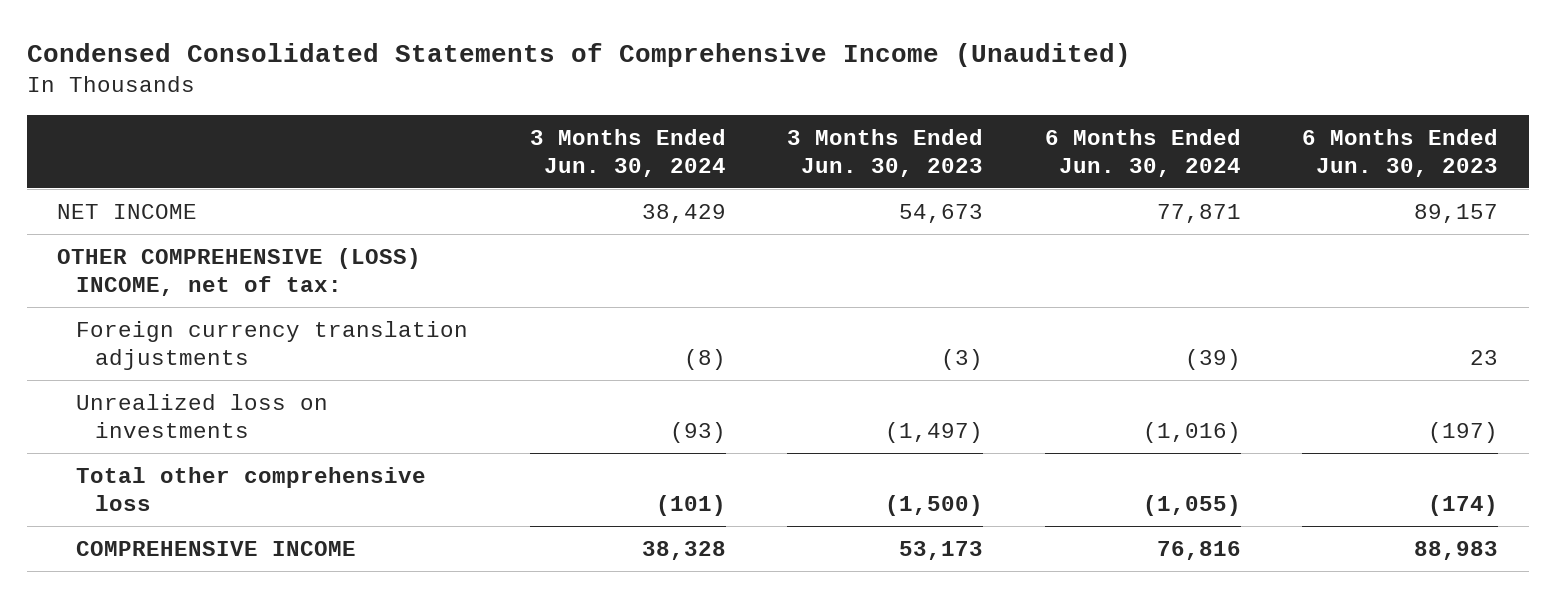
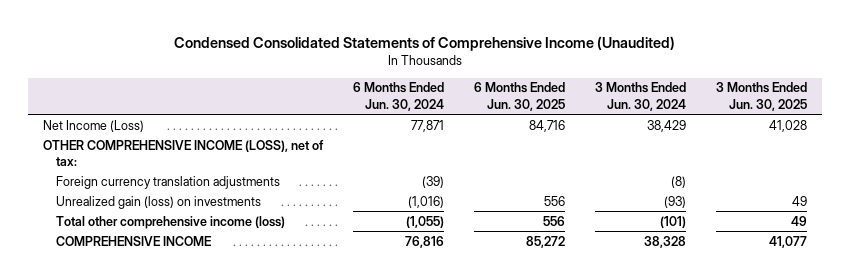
[787,128,984,177] 3 Months Ended Jun. 30, 2023 -> none
[1301,128,1498,177] 6 Months Ended Jun. 30, 2023 -> none
none -> [474,82,566,111] 6 Months Ended Jun. 30, 2025
none -> [716,82,808,111] 3 Months Ended Jun. 30, 2025
[57,203,198,219] NET INCOME -> [43,119,145,132] Net Income (Loss)
[57,247,422,296] OTHER COMPREHENSIVE (LOSS) INCOME, net of tax: -> [43,139,325,167] OTHER COMPREHENSIVE INCOME (LOSS), net of tax:
[76,393,329,438] Unrealized loss on investments -> [56,195,262,209] Unrealized gain (loss) on investments
[76,466,427,511] Total other comprehensive loss -> [56,215,286,229] Total other comprehensive income (loss)

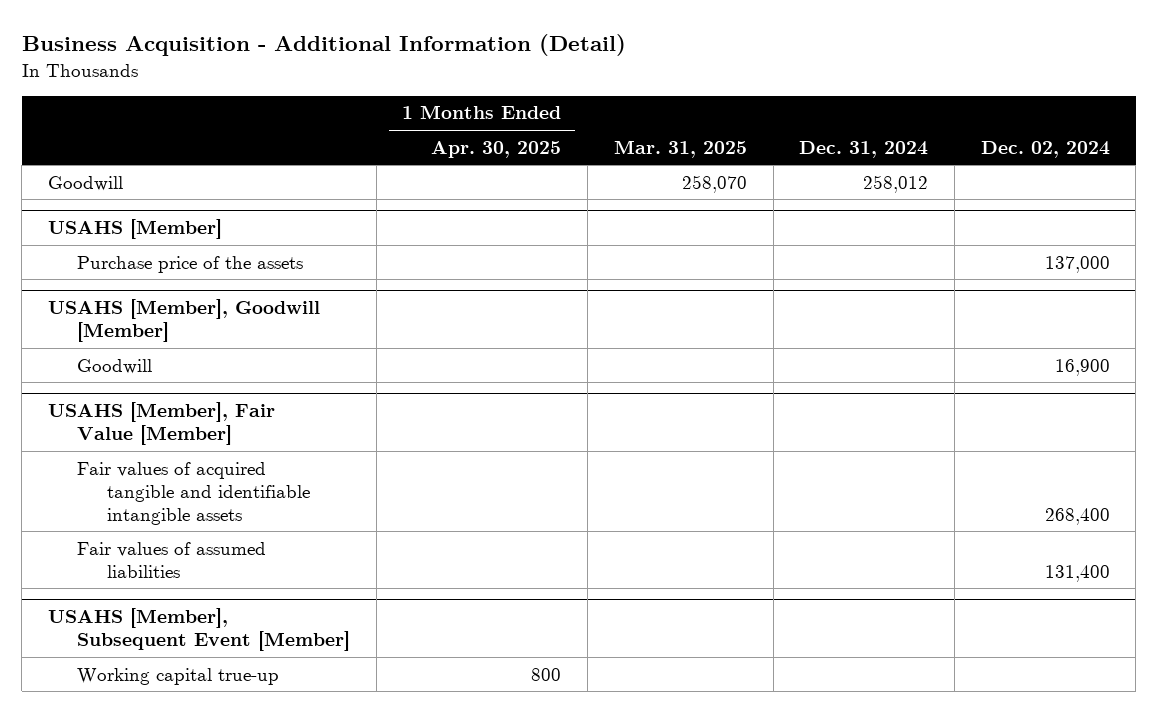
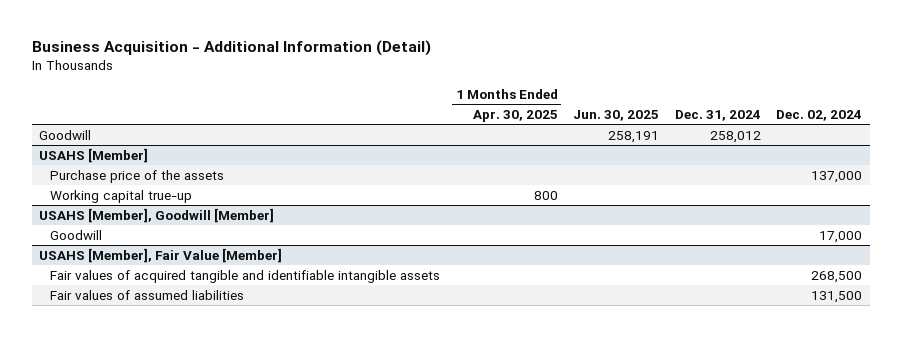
[613,139,747,158] Mar. 31, 2025 -> none
none -> [573,110,660,122] Jun. 30, 2025
none -> [49,189,192,203] Working capital true-up
[1054,358,1110,376] 16,900 -> [819,230,863,243] 17,000
[47,608,351,652] USAHS [Member], Subsequent Event [Member] -> none
[77,667,280,685] Working capital true-up -> none
[1044,507,1110,525] 268,400 -> [811,270,863,283] 268,500
[1044,564,1110,582] 131,400 -> [811,290,863,303] 131,500

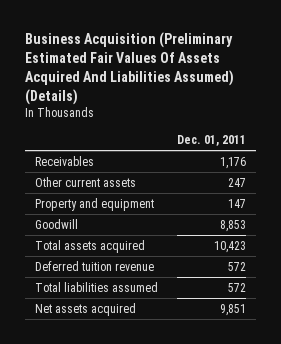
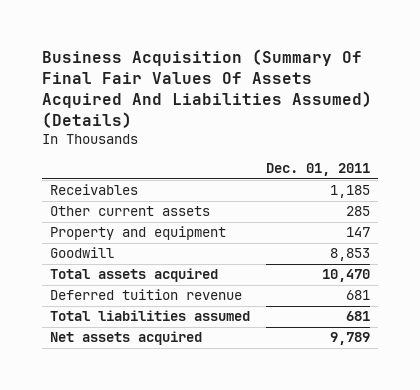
[25,32,235,105] Business Acquisition (Preliminary Estimated Fair Values Of Assets Acquired And Liabilities Assumed) (Details) -> [42,49,373,129] Business Acquisition (Summary Of Final Fair Values Of Assets Acquired And Liabilities Assumed) (Details)
[219,156,246,169] 1,176 -> [329,185,370,199] 1,185
[227,177,246,187] 247 -> [345,206,370,217] 285
[213,240,246,253] 10,423 -> [321,269,370,283] 10,470
[227,261,246,271] 572 -> [345,290,370,301] 681
[227,282,246,292] 572 -> [345,311,370,322] 681
[219,303,246,316] 9,851 -> [329,332,370,346] 9,789

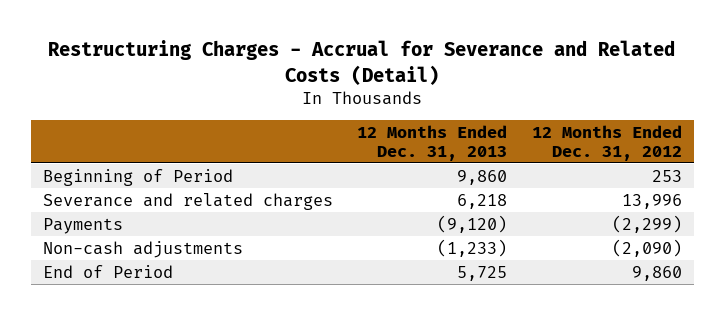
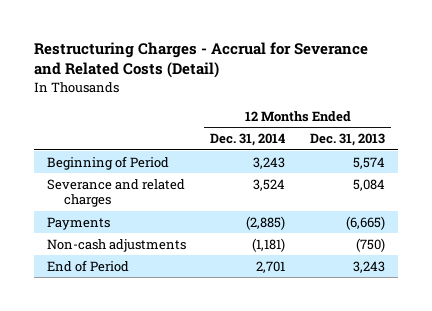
[531,124,682,161] 12 Months Ended Dec. 31, 2012 -> none
none -> [210,133,286,147] Dec. 31, 2014
[457,169,508,185] 9,860 -> [353,156,386,169] 5,574
[457,193,508,209] 6,218 -> [353,178,386,191] 5,084
[437,214,508,233] (9,120) -> [346,215,386,230] (6,665)
[437,238,508,257] (1,233) -> [356,237,386,252] (750)
[457,265,508,281] 5,725 -> [353,260,386,273] 3,243

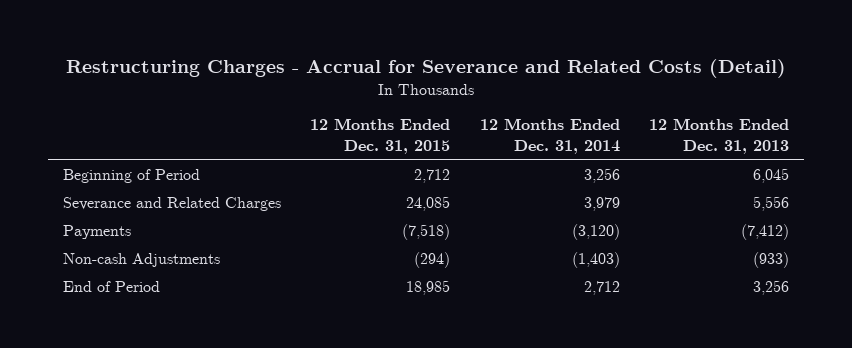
none -> [310,118,451,154] 12 Months Ended Dec. 31, 2015
[253,156,286,169] 3,243 -> [583,167,620,183] 3,256
[353,156,386,169] 5,574 -> [753,167,790,183] 6,045
[46,178,185,208] Severance and related charges -> [62,196,281,211] Severance and Related Charges
[253,178,286,191] 3,524 -> [583,196,620,211] 3,979
[353,178,386,191] 5,084 -> [753,195,790,211] 5,556
[246,215,286,230] (2,885) -> [571,223,620,240] (3,120)
[346,215,386,230] (6,665) -> [741,223,790,240] (7,412)
[46,238,186,252] Non-cash adjustments -> [62,252,220,267] Non-cash Adjustments
[252,237,286,252] (1,181) -> [571,251,620,268] (1,403)
[356,237,386,252] (750) -> [753,251,790,268] (933)
[256,260,286,273] 2,701 -> [583,280,620,295] 2,712
[353,260,386,273] 3,243 -> [753,279,790,295] 3,256

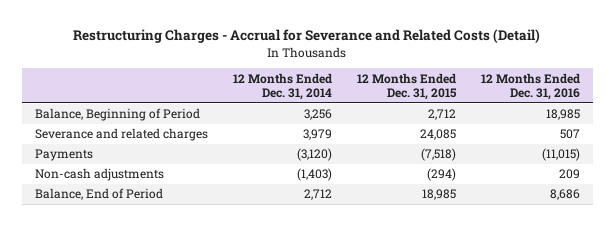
[649,118,790,154] 12 Months Ended Dec. 31, 2013 -> none
none -> [481,72,581,100] 12 Months Ended Dec. 31, 2016
[62,168,200,183] Beginning of Period -> [34,108,200,122] Balance, Beginning of Period
[62,196,281,211] Severance and Related Charges -> [34,128,208,142] Severance and related charges
[62,252,220,267] Non-cash Adjustments -> [34,168,164,182] Non-cash adjustments
[62,280,160,292] End of Period -> [34,188,163,201] Balance, End of Period

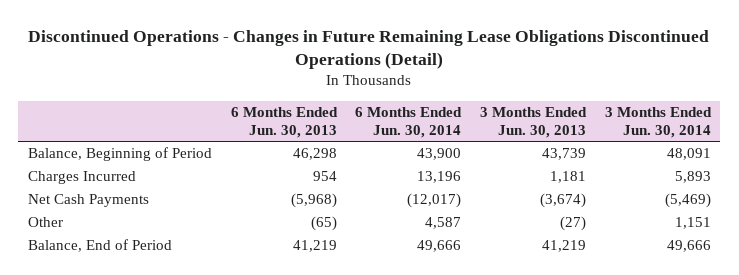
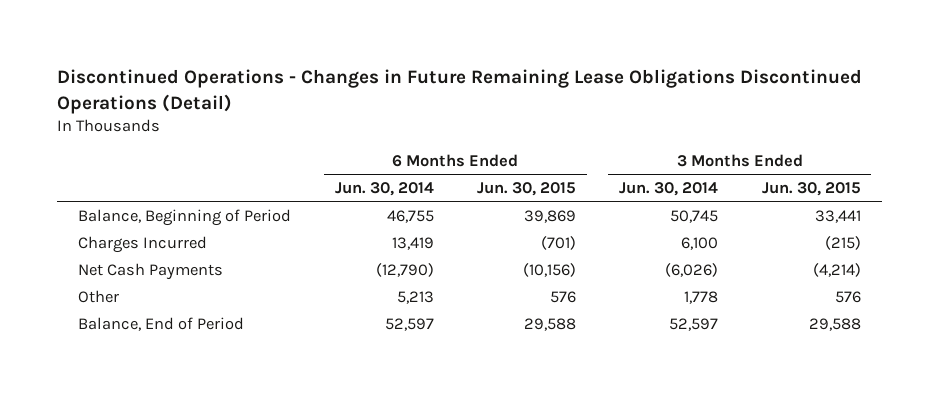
[230,106,338,138] 6 Months Ended Jun. 30, 2013 -> none
[480,106,588,138] 3 Months Ended Jun. 30, 2013 -> none
none -> [476,182,576,197] Jun. 30, 2015
none -> [761,182,861,197] Jun. 30, 2015
[417,148,462,161] 43,900 -> [386,209,434,223] 46,755
[666,148,711,161] 48,091 -> [670,209,719,223] 50,745
[417,171,462,184] 13,196 -> [391,236,434,250] 13,419
[674,171,711,184] 5,893 -> [681,236,719,250] 6,100
[407,193,462,209] (12,017) -> [375,262,434,277] (12,790)
[664,193,711,209] (5,469) -> [665,262,719,277] (6,026)
[425,217,462,230] 4,587 -> [396,290,434,304] 5,213
[674,217,711,230] 1,151 -> [684,290,719,304] 1,778
[417,240,462,253] 49,666 -> [384,317,434,331] 52,597
[666,240,711,253] 49,666 -> [669,317,719,331] 52,597

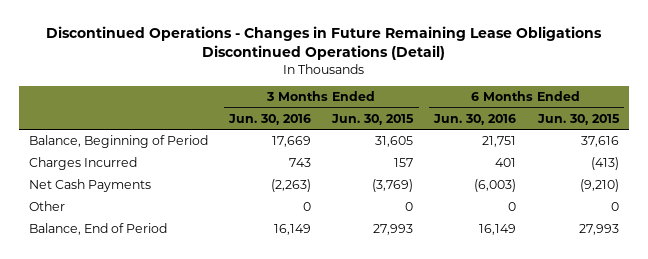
[334,182,434,197] Jun. 30, 2014 -> none
[619,182,719,197] Jun. 30, 2014 -> none
none -> [228,113,312,125] Jun. 30, 2016
none -> [433,113,517,125] Jun. 30, 2016
[523,209,576,223] 39,869 -> [580,136,619,148] 37,616
[814,209,861,223] 33,441 -> [375,136,414,148] 31,605
[540,235,576,250] (701) -> [590,157,619,171] (413)
[824,235,861,250] (215) -> [394,158,414,168] 157
[522,262,576,277] (10,156) -> [579,179,619,193] (9,210)
[812,262,861,277] (4,214) -> [372,179,414,193] (3,769)
[549,290,576,303] 576 -> [610,202,619,212] 0
[834,290,861,303] 576 -> [405,202,414,212] 0
[523,317,576,331] 29,588 -> [578,224,619,236] 27,993
[808,317,861,331] 29,588 -> [373,224,414,236] 27,993

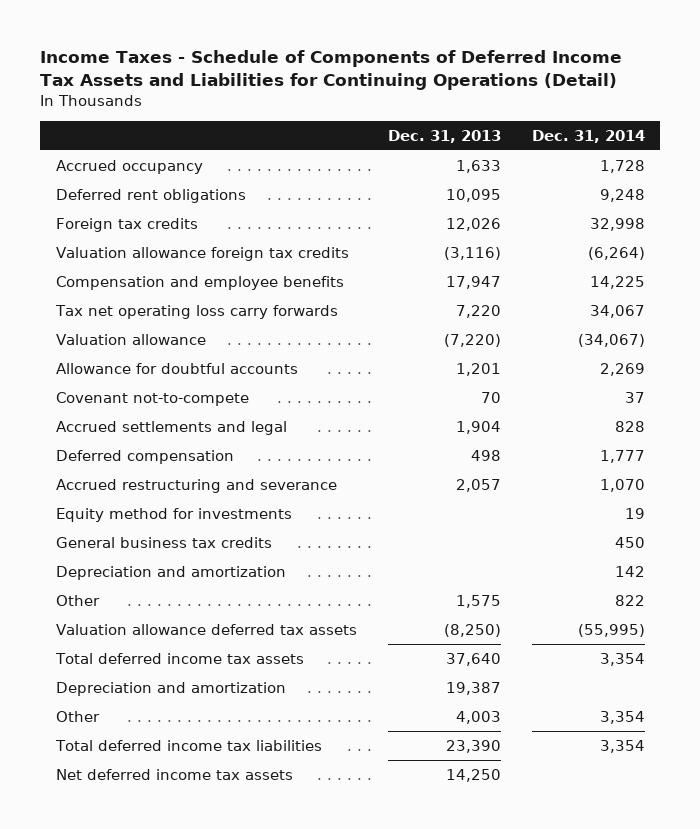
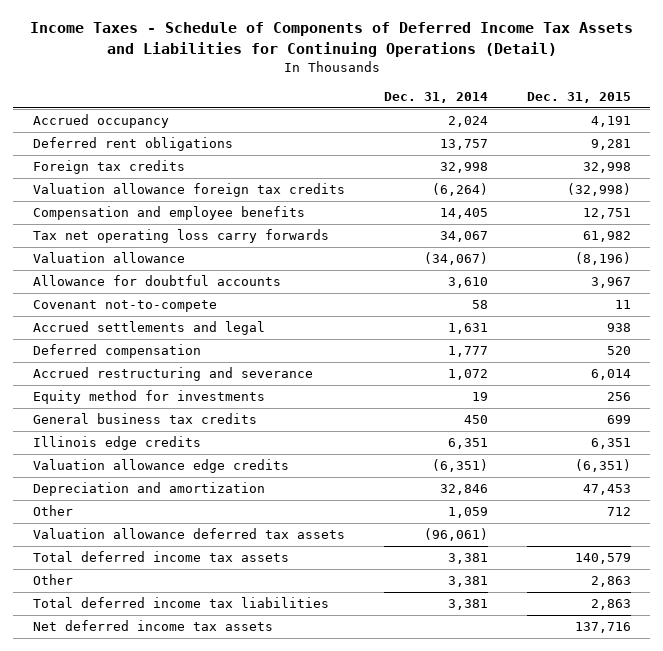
[387,129,501,143] Dec. 31, 2013 -> none
none -> [526,92,631,104] Dec. 31, 2015
[599,159,645,173] 1,728 -> [447,116,488,128] 2,024
[599,188,645,202] 9,248 -> [439,139,488,151] 13,757
[589,275,645,289] 14,225 -> [439,208,488,220] 14,405
[599,362,645,376] 2,269 -> [447,277,488,289] 3,610
[624,391,645,403] 37 -> [471,300,488,310] 58
[614,420,645,432] 828 -> [447,323,488,335] 1,631
[599,478,645,492] 1,070 -> [447,369,488,381] 1,072
[55,681,286,696] Depreciation and amortization -> none
none -> [32,436,201,451] Illinois edge credits
none -> [32,459,289,474] Valuation allowance edge credits
[614,565,645,577] 142 -> [439,484,488,496] 32,846
[614,594,645,606] 822 -> [447,507,488,519] 1,059
[577,623,645,637] (55,995) -> [423,528,488,542] (96,061)
[599,652,645,666] 3,354 -> [447,553,488,565] 3,381
[599,710,645,724] 3,354 -> [447,576,488,588] 3,381
[599,739,645,753] 3,354 -> [447,599,488,611] 3,381

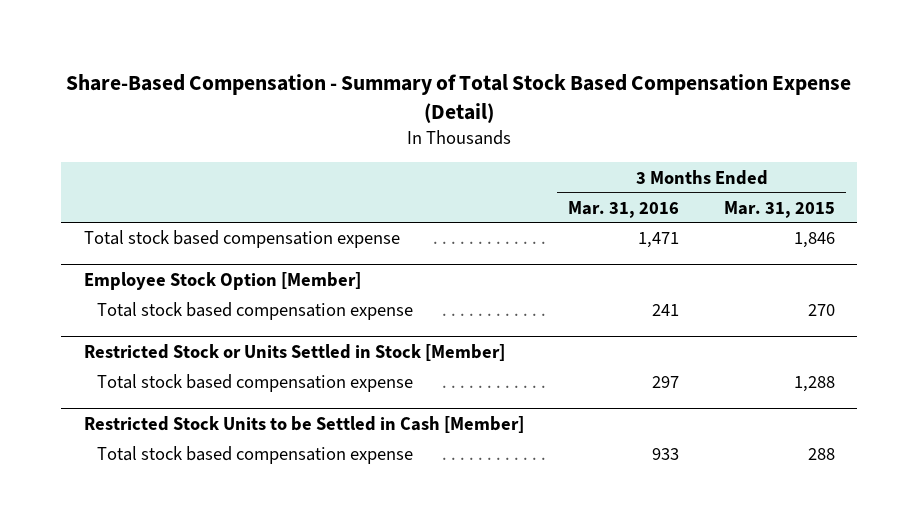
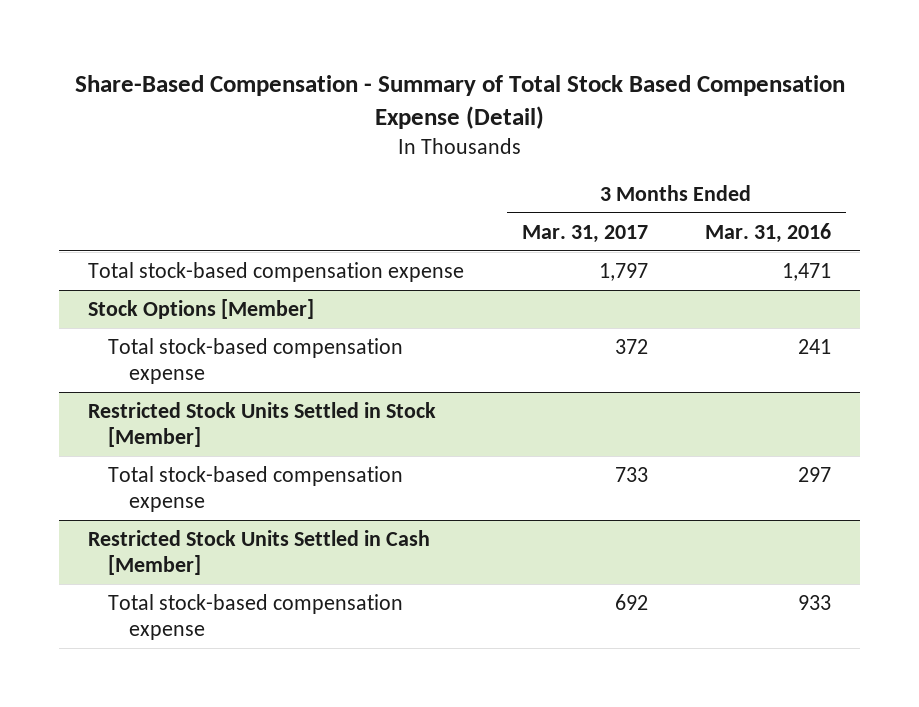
[724,200,836,218] Mar. 31, 2015 -> none
none -> [521,224,648,243] Mar. 31, 2017
[83,230,400,249] Total stock based compensation expense -> [87,261,464,282] Total stock-based compensation expense
[83,271,361,290] Employee Stock Option [Member] -> [87,298,314,319] Stock Options [Member]
[96,302,413,321] Total stock based compensation expense -> [108,337,404,384] Total stock-based compensation expense
[83,343,505,361] Restricted Stock or Units Settled in Stock [Member] -> [87,401,436,447] Restricted Stock Units Settled in Stock [Member]
[96,374,413,393] Total stock based compensation expense -> [108,465,404,512] Total stock-based compensation expense
[83,415,524,433] Restricted Stock Units to be Settled in Cash [Member] -> [87,529,430,575] Restricted Stock Units Settled in Cash [Member]
[96,446,413,465] Total stock based compensation expense -> [108,593,404,640] Total stock-based compensation expense

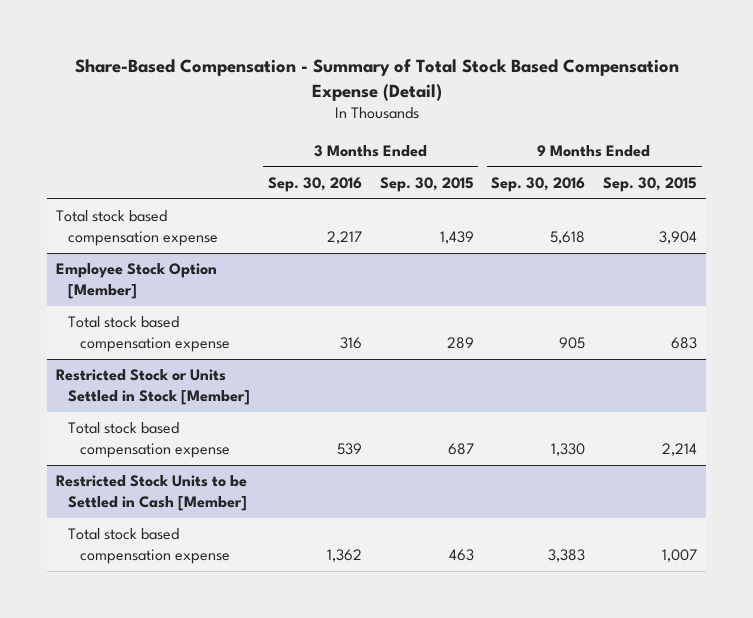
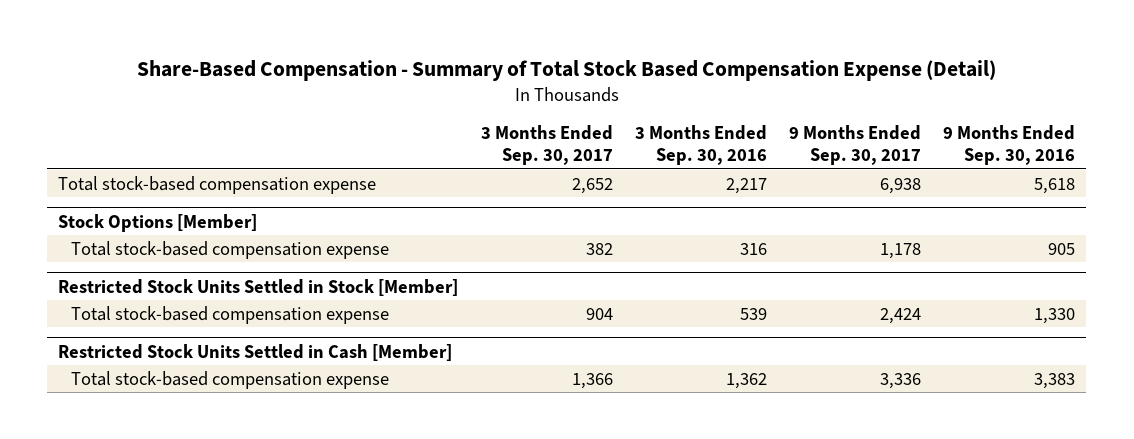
[379,176,474,192] Sep. 30, 2015 -> none
[603,176,698,192] Sep. 30, 2015 -> none
none -> [480,125,613,166] 3 Months Ended Sep. 30, 2017
none -> [789,125,922,166] 9 Months Ended Sep. 30, 2017
[55,210,218,247] Total stock based compensation expense -> [58,175,377,194] Total stock-based compensation expense
[55,263,217,300] Employee Stock Option [Member] -> [58,213,258,232] Stock Options [Member]
[67,316,230,353] Total stock based compensation expense -> [71,240,390,259] Total stock-based compensation expense
[55,369,250,406] Restricted Stock or Units Settled in Stock [Member] -> [58,278,459,296] Restricted Stock Units Settled in Stock [Member]
[67,422,230,459] Total stock based compensation expense -> [71,305,390,324] Total stock-based compensation expense
[55,475,247,512] Restricted Stock Units to be Settled in Cash [Member] -> [58,343,453,361] Restricted Stock Units Settled in Cash [Member]
[67,528,230,565] Total stock based compensation expense -> [71,370,390,389] Total stock-based compensation expense

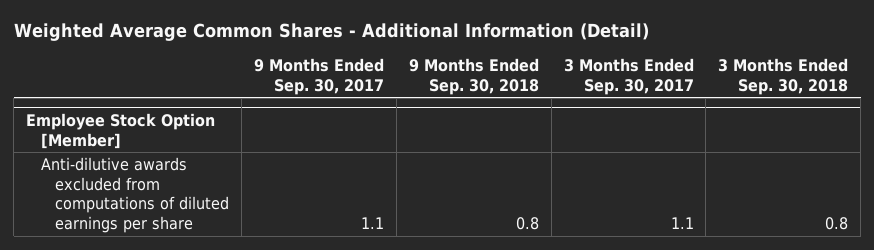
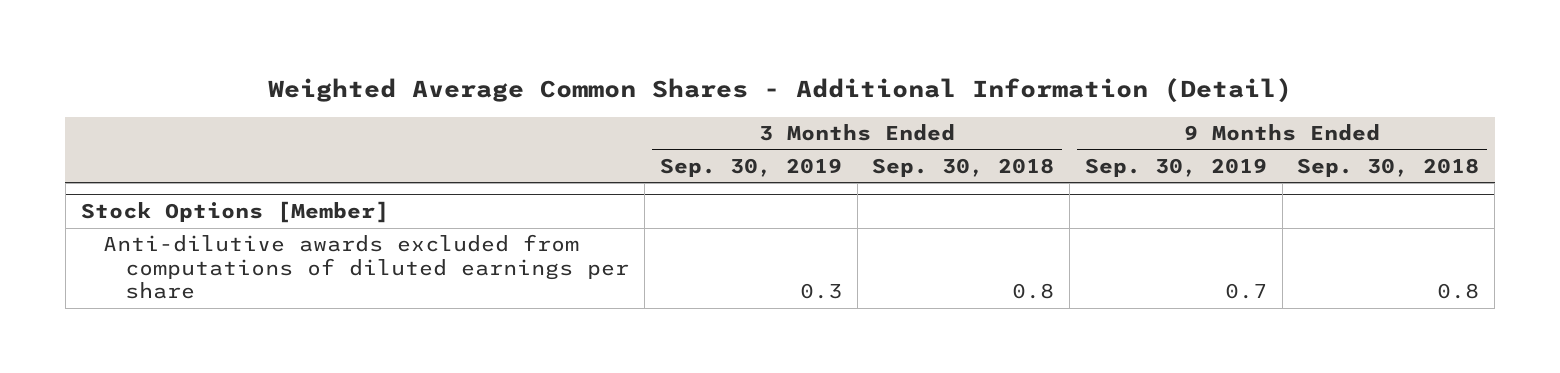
[253,57,384,95] 9 Months Ended Sep. 30, 2017 -> none
[563,57,694,95] 3 Months Ended Sep. 30, 2017 -> none
none -> [659,157,842,177] Sep. 30, 2019
none -> [1084,157,1267,177] Sep. 30, 2019
[26,112,216,149] Employee Stock Option [Member] -> [80,201,389,224] Stock Options [Member]

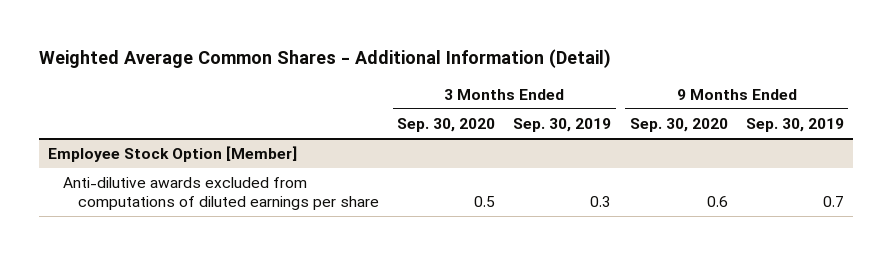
[872,157,1055,177] Sep. 30, 2018 -> none
[1297,157,1480,177] Sep. 30, 2018 -> none
none -> [397,118,496,133] Sep. 30, 2020
none -> [629,118,728,133] Sep. 30, 2020
[80,201,389,224] Stock Options [Member] -> [48,146,298,163] Employee Stock Option [Member]

